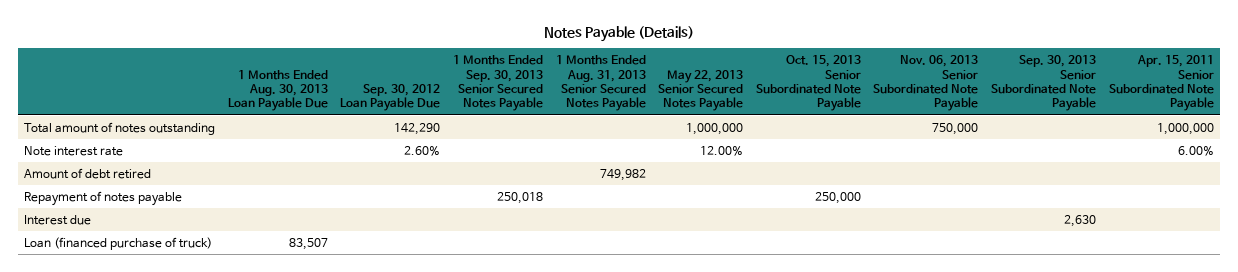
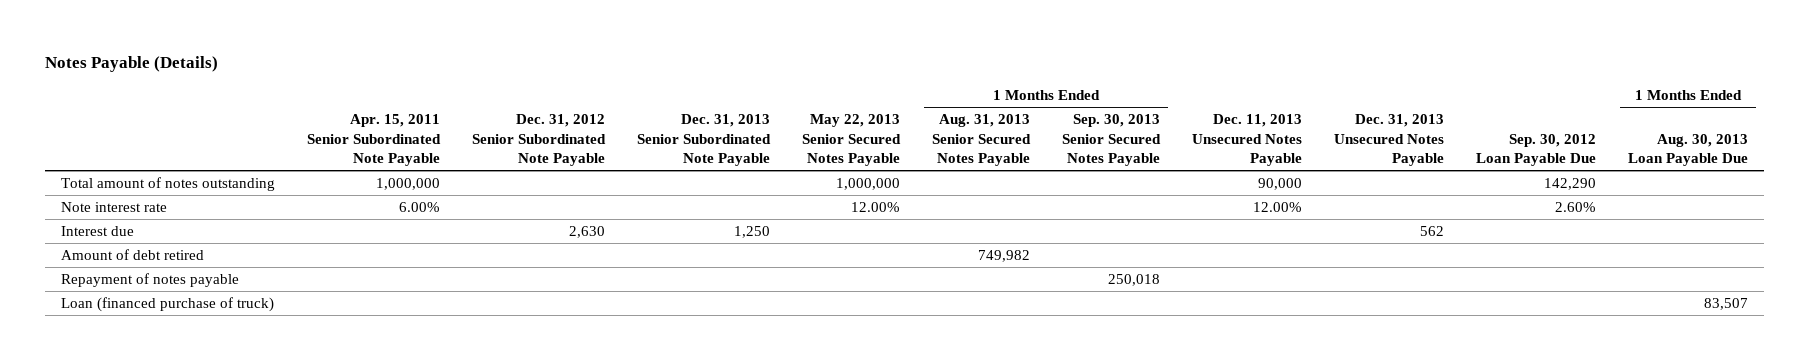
[755,55,861,112] Oct. 15, 2013 Senior Subordinated Note Payable -> none
[873,55,979,112] Nov. 06, 2013 Senior Subordinated Note Payable -> none
[991,55,1097,112] Sep. 30, 2013 Senior Subordinated Note Payable -> none
none -> [472,114,607,166] Dec. 31, 2012 Senior Subordinated Note Payable
none -> [637,114,772,166] Dec. 31, 2013 Senior Subordinated Note Payable
none -> [1192,114,1303,166] Dec. 11, 2013 Unsecured Notes Payable
none -> [1334,114,1445,166] Dec. 31, 2013 Unsecured Notes Payable
[24,214,92,225] Interest due -> [61,225,135,236] Interest due

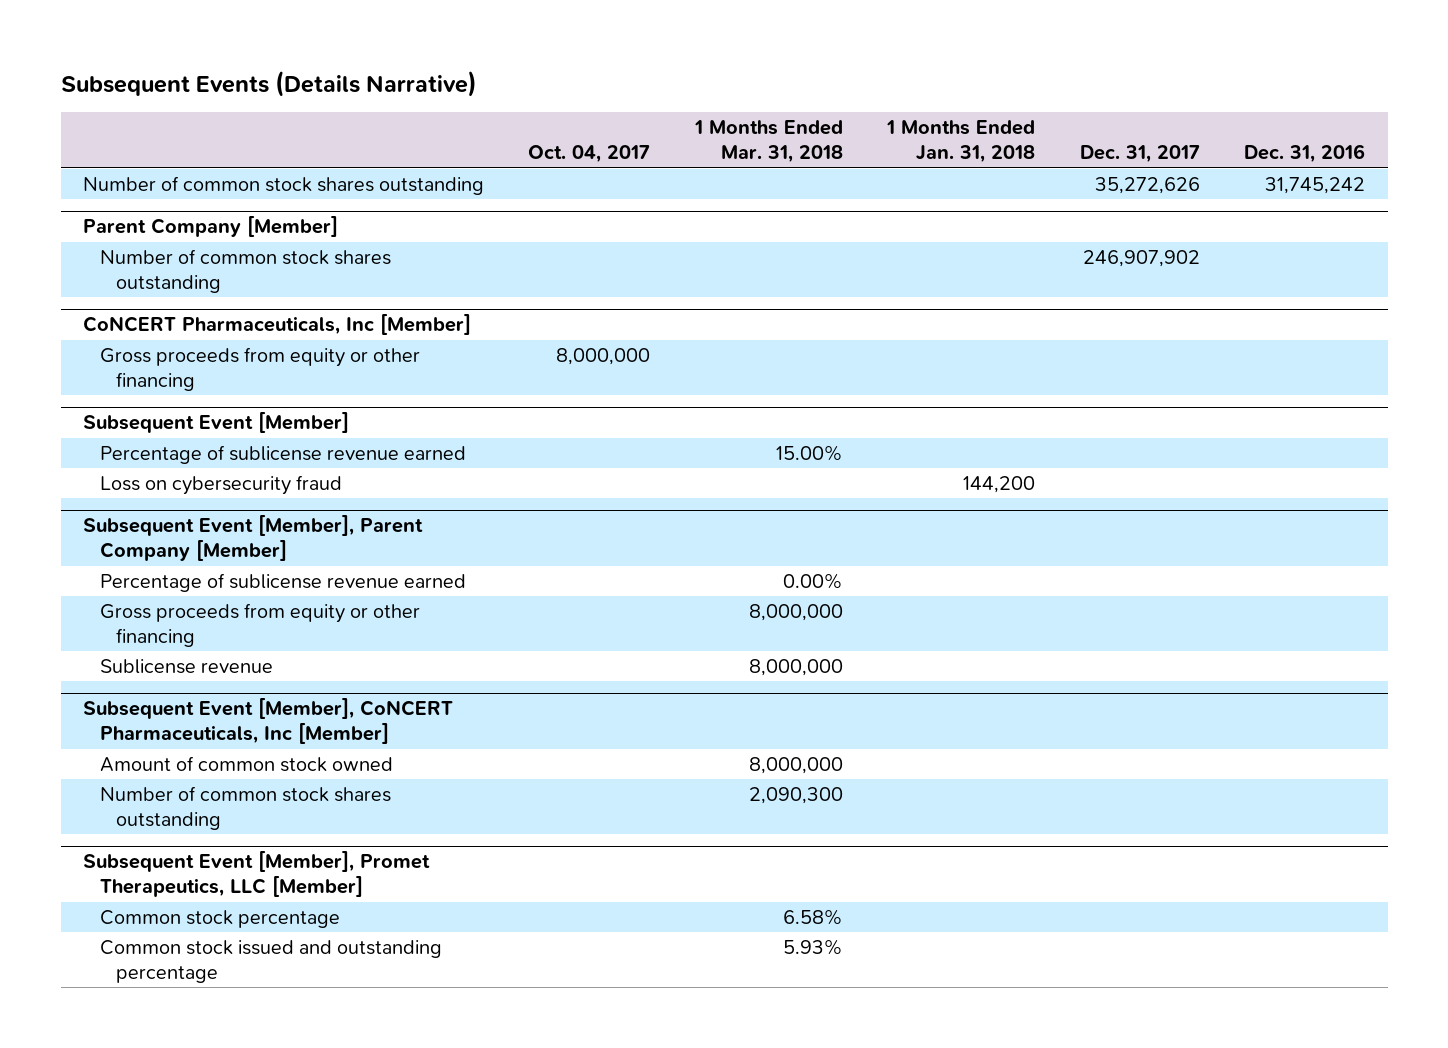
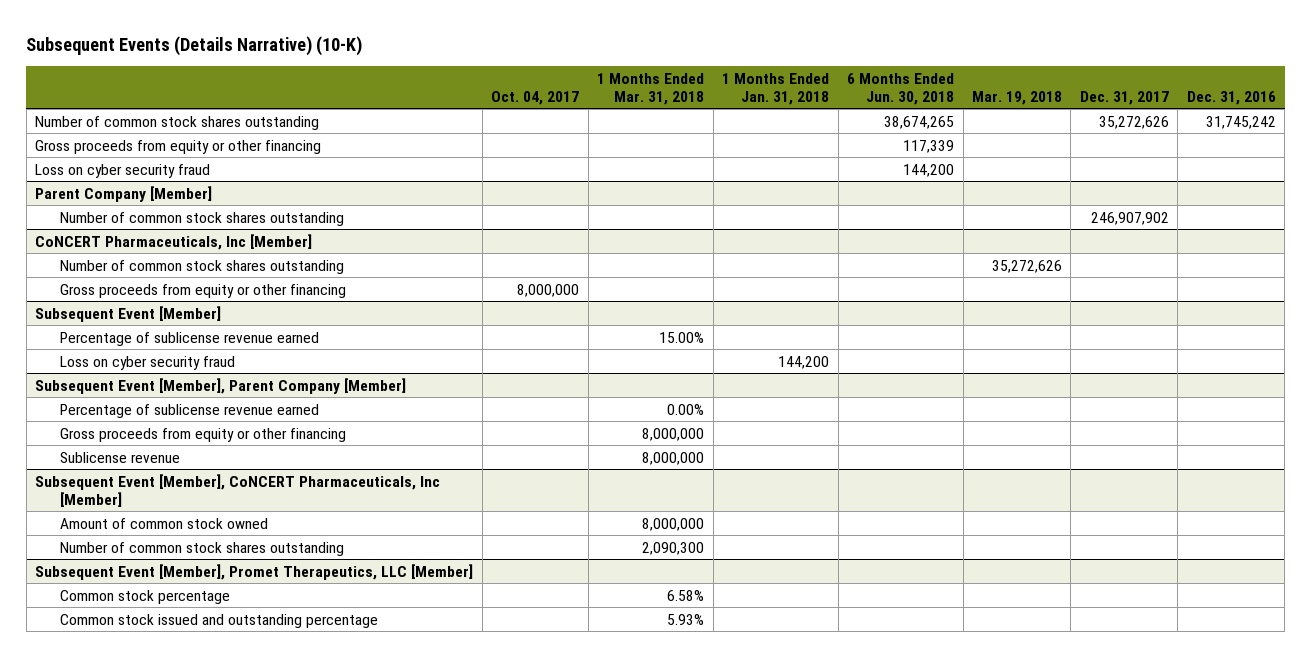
[60,71,477,98] Subsequent Events (Details Narrative) -> [26,35,363,56] Subsequent Events (Details Narrative) (10-K)
none -> [847,72,955,105] 6 Months Ended Jun. 30, 2018
none -> [971,90,1062,105] Mar. 19, 2018
none -> [35,139,322,154] Gross proceeds from equity or other financing
none -> [35,163,211,178] Loss on cyber security fraud
none -> [59,259,344,274] Number of common stock shares outstanding
[99,474,342,495] Loss on cybersecurity fraud -> [59,355,235,370] Loss on cyber security fraud

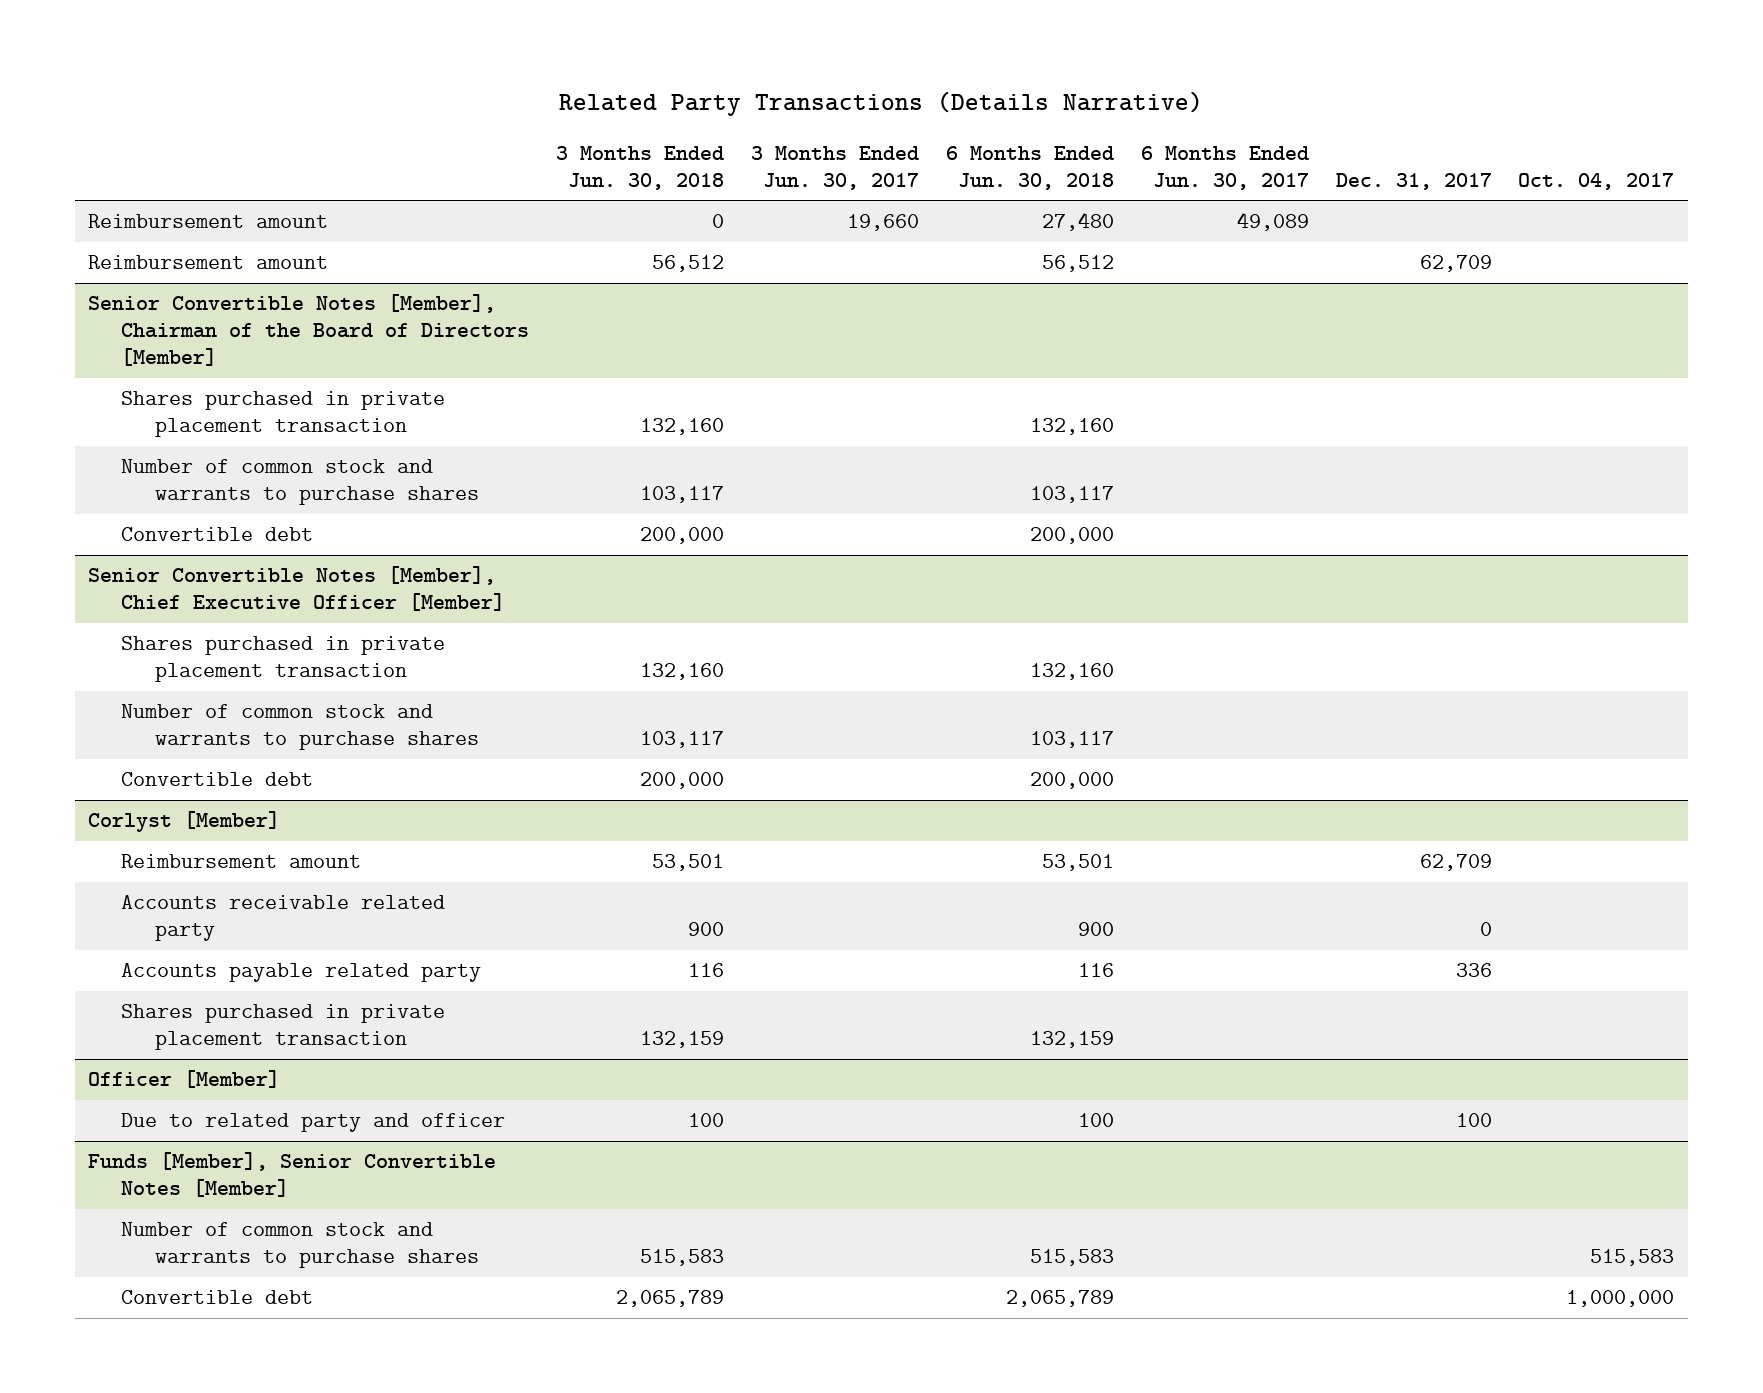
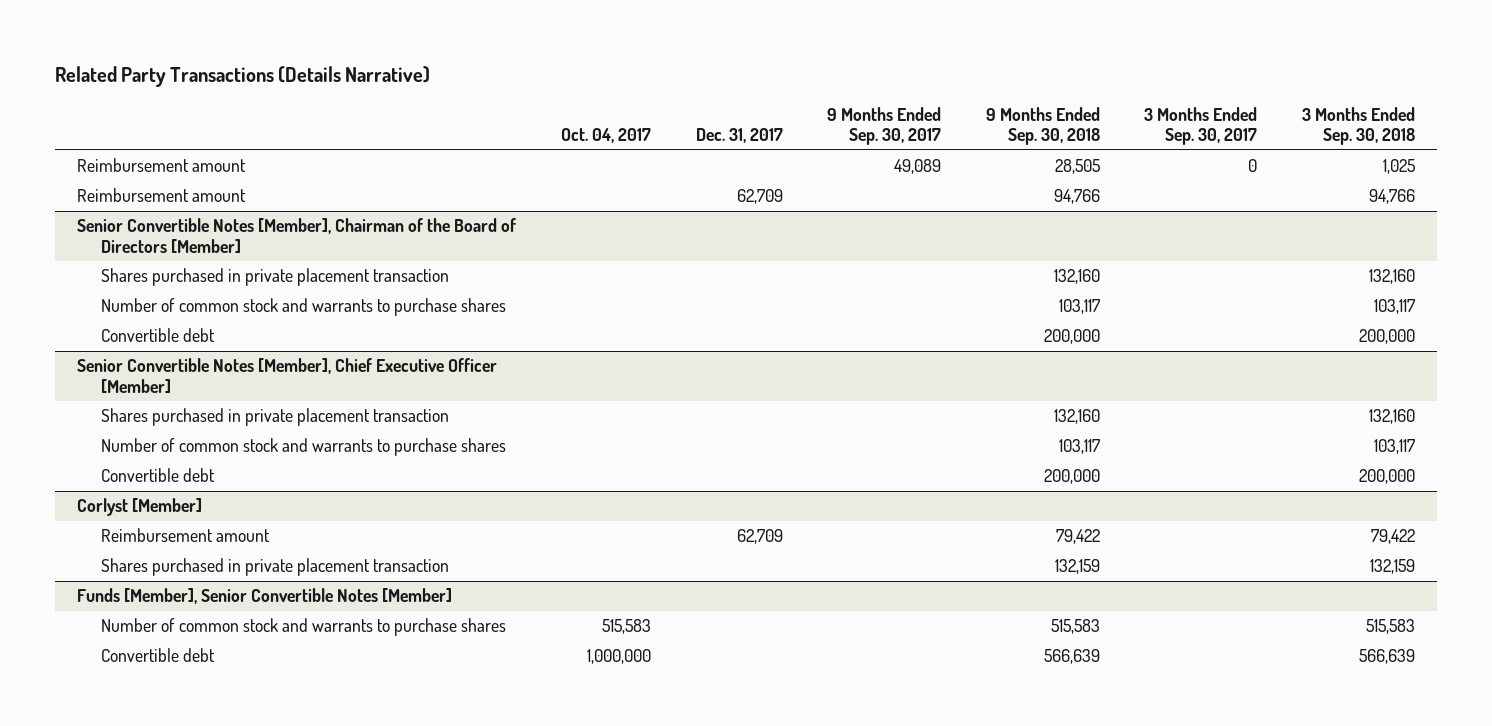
[556,146,725,191] 3 Months Ended Jun. 30, 2018 -> none
[751,146,920,191] 3 Months Ended Jun. 30, 2017 -> none
[945,146,1114,191] 6 Months Ended Jun. 30, 2018 -> none
[1140,146,1309,191] 6 Months Ended Jun. 30, 2017 -> none
none -> [827,106,942,146] 9 Months Ended Sep. 30, 2017
none -> [985,106,1100,146] 9 Months Ended Sep. 30, 2018
none -> [1144,106,1258,146] 3 Months Ended Sep. 30, 2017
none -> [1301,106,1415,146] 3 Months Ended Sep. 30, 2018
[121,895,446,942] Accounts receivable related party -> none
[121,963,482,983] Accounts payable related party -> none
[88,1070,281,1089] Officer [Member] -> none
[121,1113,506,1133] Due to related party and officer -> none

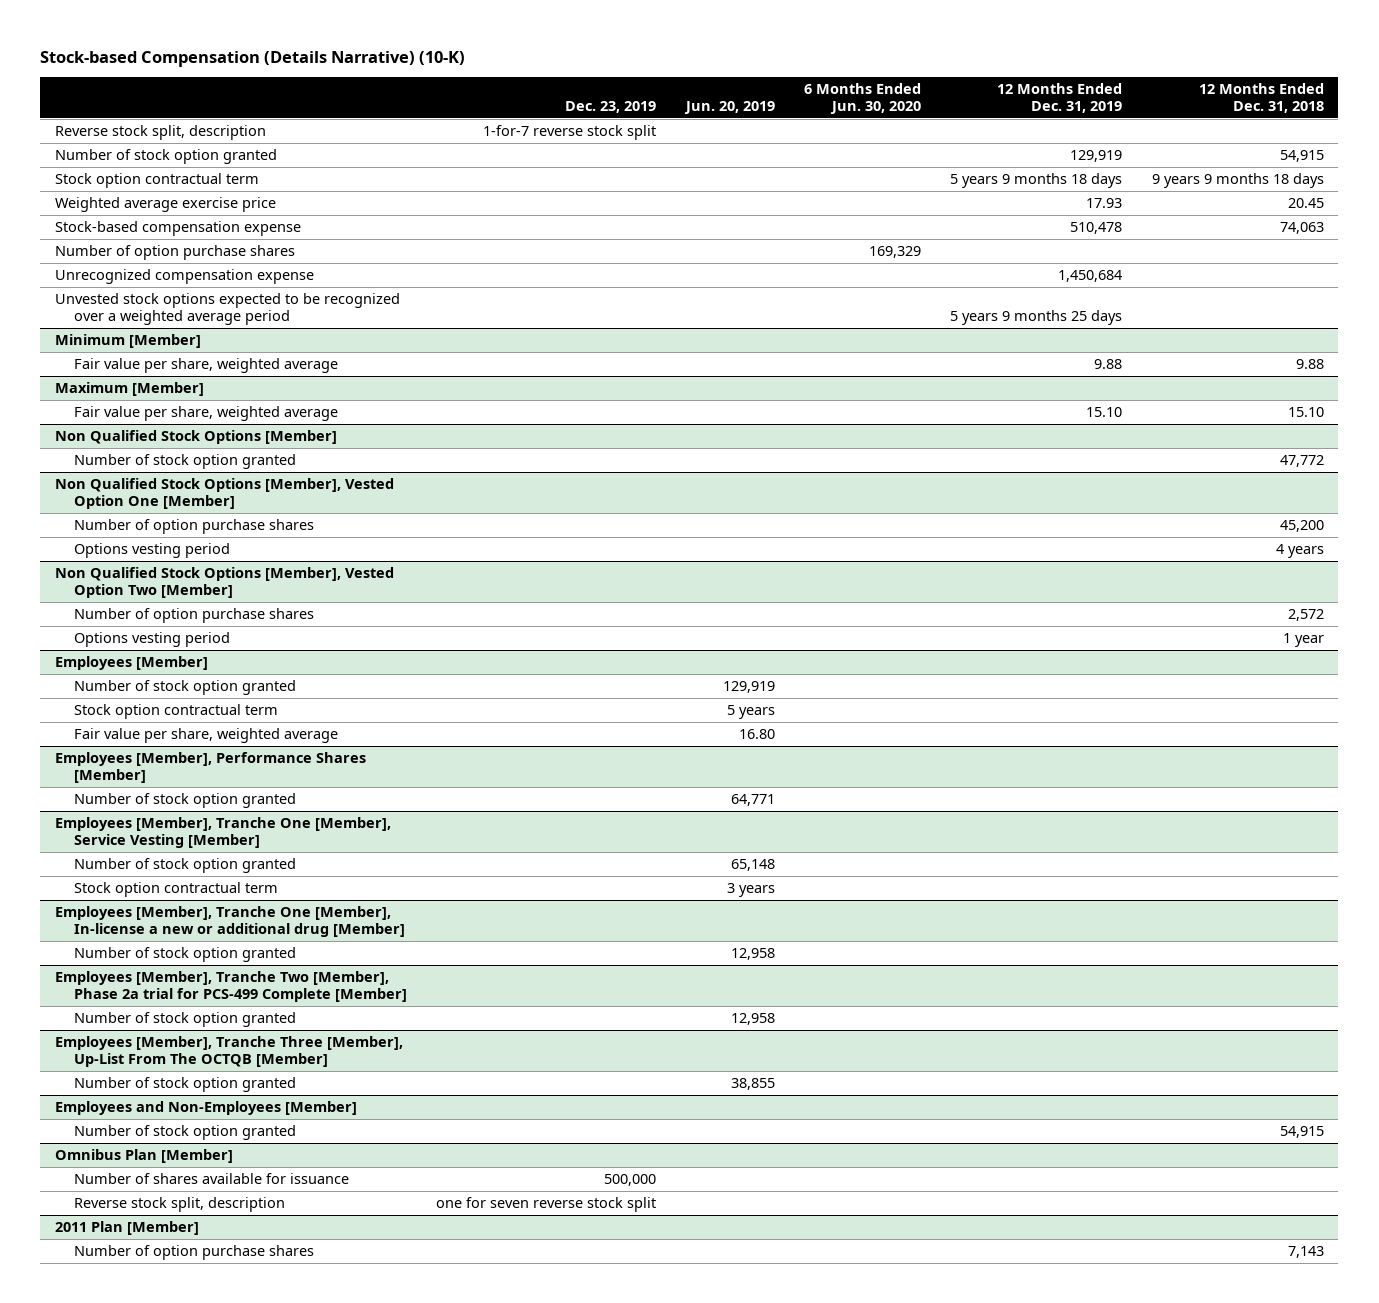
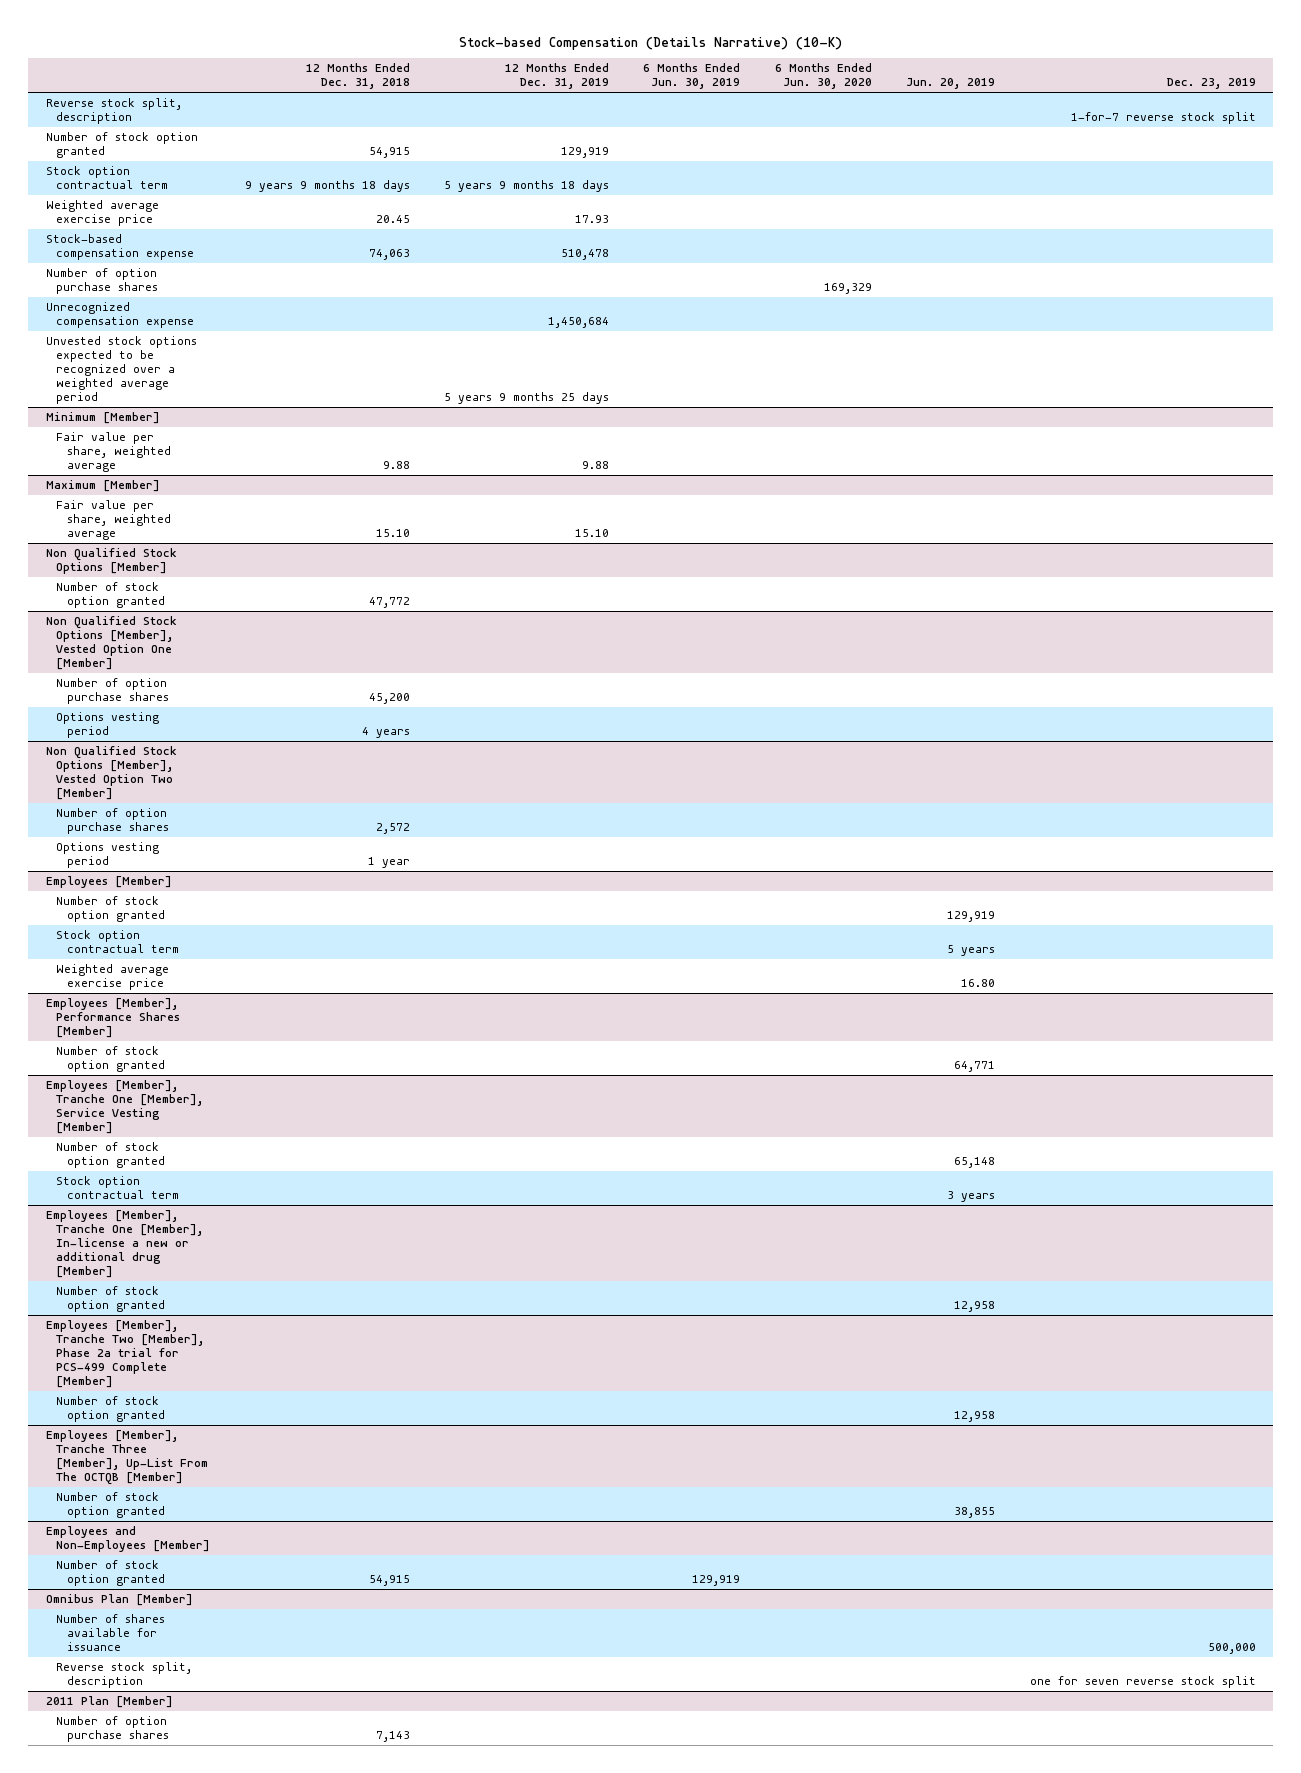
none -> [643,63,741,90] 6 Months Ended Jun. 30, 2019
[74,727,339,743] Fair value per share, weighted average -> [56,963,170,990] Weighted average exercise price

